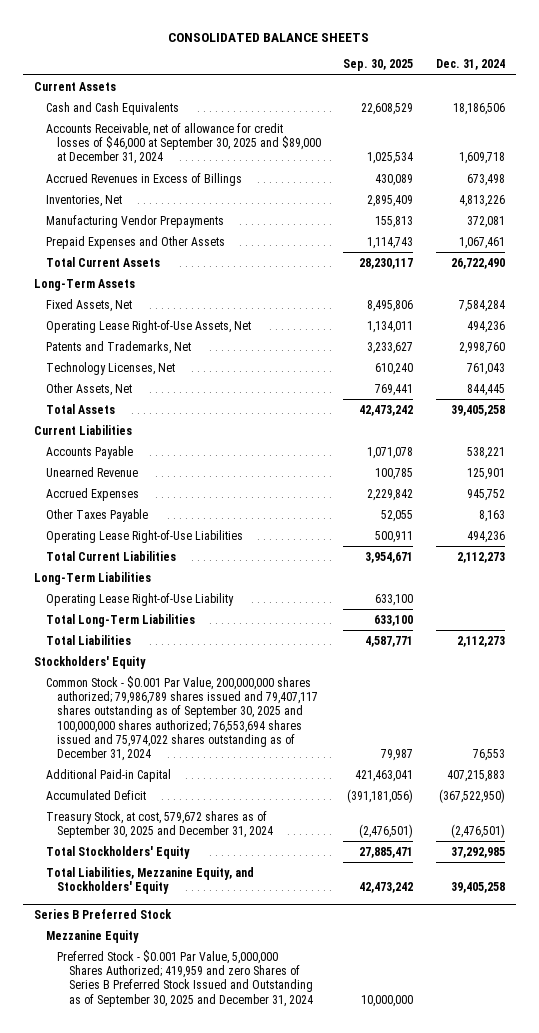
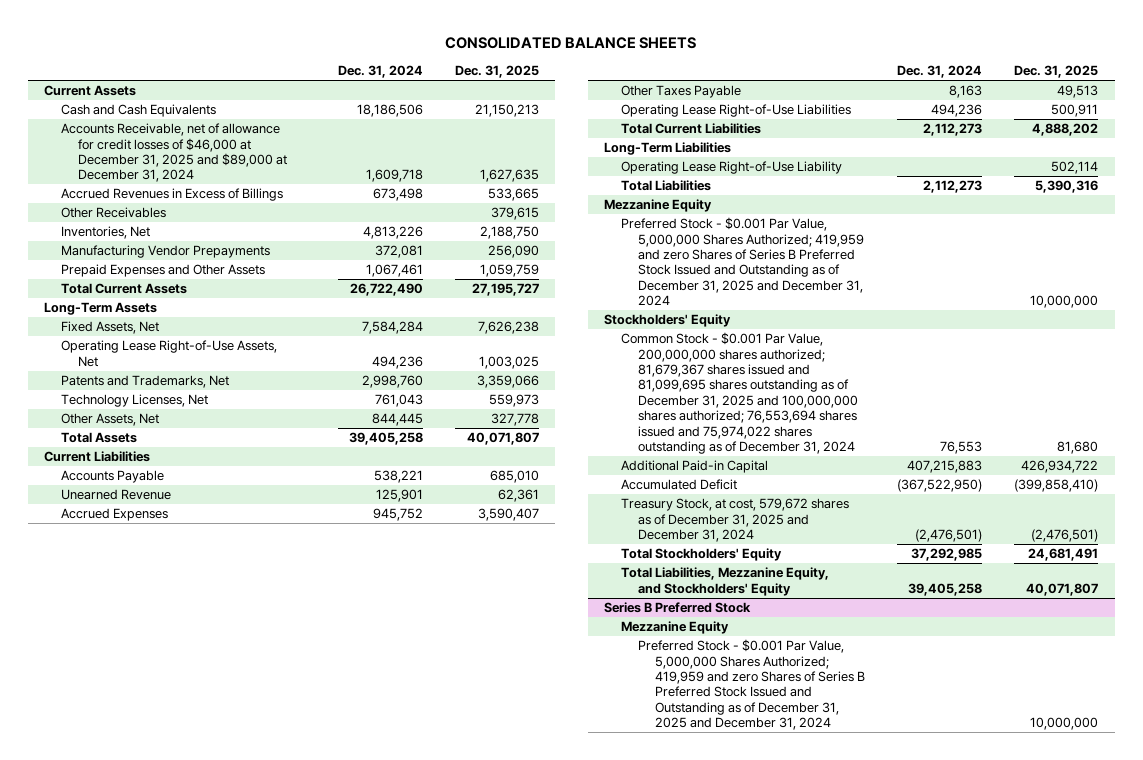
[343,59,414,72] Sep. 30, 2025 -> none
none -> [455,65,540,79] Dec. 31, 2025
[45,122,322,165] Accounts Receivable, net of allowance for credit losses of $46,000 at September 30, 2025 and $89,000 at December 31, 2024 -> [61,123,288,183] Accounts Receivable, net of allowance for credit losses of $46,000 at December 31, 2025 and $89,000 at December 31, 2024
none -> [61,207,167,219] Other Receivables
[45,613,195,627] Total Long-Term Liabilities -> none
none -> [603,199,712,213] Mezzanine Equity
none -> [620,217,864,307] Preferred Stock - $0.001 Par Value, 5,000,000 Shares Authorized; 419,959 and zero Shares of Series B Preferred Stock Issued and Outstanding as of December 31, 2025 and December 31, 2024
[45,675,319,762] Common Stock - $0.001 Par Value, 200,000,000 shares authorized; 79,986,789 shares issued and 79,407,117 shares outstanding as of September 30, 2025 and 100,000,000 shares authorized; 76,553,694 shares issued and 75,974,022 shares outstanding as of December 31, 2024 -> [620,332,858,454] Common Stock - $0.001 Par Value, 200,000,000 shares authorized; 81,679,367 shares issued and 81,099,695 shares outstanding as of December 31, 2025 and 100,000,000 shares authorized; 76,553,694 shares issued and 75,974,022 shares outstanding as of December 31, 2024
[45,810,274,839] Treasury Stock, at cost, 579,672 shares as of September 30, 2025 and December 31, 2024 -> [620,498,849,542] Treasury Stock, at cost, 579,672 shares as of December 31, 2025 and December 31, 2024
[57,949,313,1007] Preferred Stock - $0.001 Par Value, 5,000,000 Shares Authorized; 419,959 and zero Shares of Series B Preferred Stock Issued and Outstanding as of September 30, 2025 and December 31, 2024 -> [637,639,865,731] Preferred Stock - $0.001 Par Value, 5,000,000 Shares Authorized; 419,959 and zero Shares of Series B Preferred Stock Issued and Outstanding as of December 31, 2025 and December 31, 2024

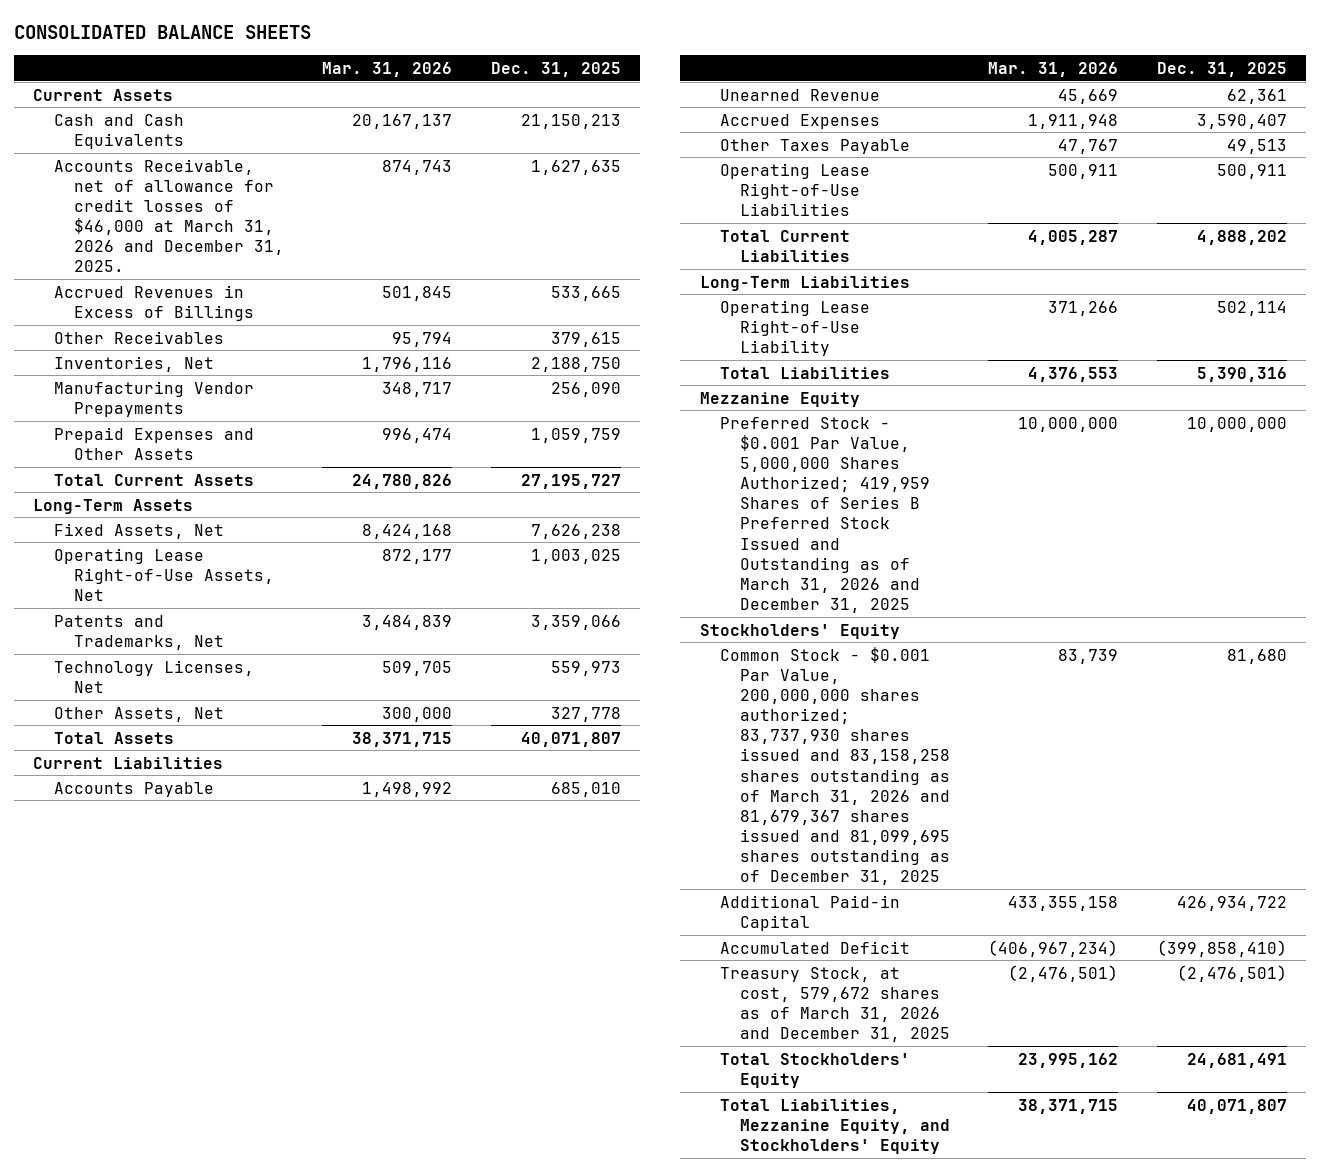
[337,65,423,79] Dec. 31, 2024 -> none
none -> [322,61,453,77] Mar. 31, 2026
[61,123,288,183] Accounts Receivable, net of allowance for credit losses of $46,000 at December 31, 2025 and $89,000 at December 31, 2024 -> [53,158,284,273] Accounts Receivable, net of allowance for credit losses of $46,000 at March 31, 2026 and December 31, 2025.
[620,217,864,307] Preferred Stock - $0.001 Par Value, 5,000,000 Shares Authorized; 419,959 and zero Shares of Series B Preferred Stock Issued and Outstanding as of December 31, 2025 and December 31, 2024 -> [719,416,930,614] Preferred Stock - $0.001 Par Value, 5,000,000 Shares Authorized; 419,959 Shares of Series B Preferred Stock Issued and Outstanding as of March 31, 2026 and December 31, 2025
[620,332,858,454] Common Stock - $0.001 Par Value, 200,000,000 shares authorized; 81,679,367 shares issued and 81,099,695 shares outstanding as of December 31, 2025 and 100,000,000 shares authorized; 76,553,694 shares issued and 75,974,022 shares outstanding as of December 31, 2024 -> [719,646,950,886] Common Stock - $0.001 Par Value, 200,000,000 shares authorized; 83,737,930 shares issued and 83,158,258 shares outstanding as of March 31, 2026 and 81,679,367 shares issued and 81,099,695 shares outstanding as of December 31, 2025
[620,498,849,542] Treasury Stock, at cost, 579,672 shares as of December 31, 2025 and December 31, 2024 -> [719,966,950,1043] Treasury Stock, at cost, 579,672 shares as of March 31, 2026 and December 31, 2025
[603,602,751,614] Series B Preferred Stock -> none
[620,621,729,635] Mezzanine Equity -> none
[637,639,865,731] Preferred Stock - $0.001 Par Value, 5,000,000 Shares Authorized; 419,959 and zero Shares of Series B Preferred Stock Issued and Outstanding as of December 31, 2025 and December 31, 2024 -> none

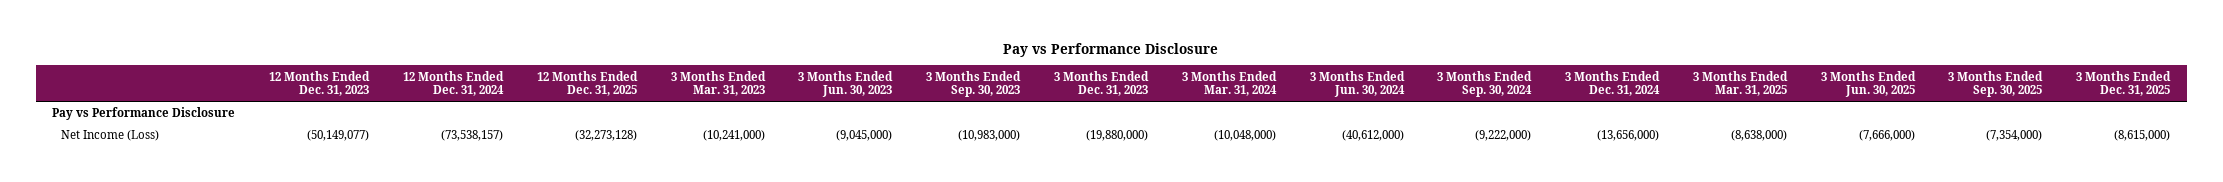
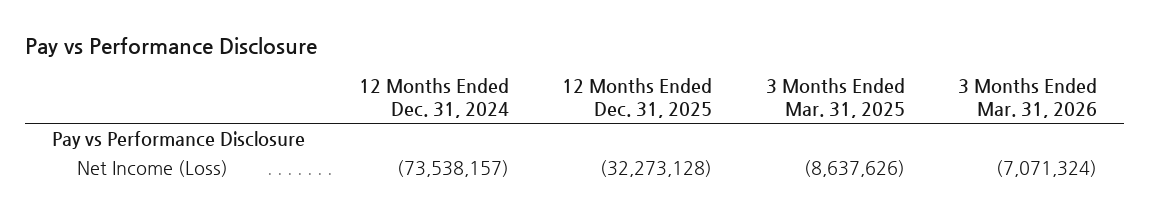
[269,70,371,97] 12 Months Ended Dec. 31, 2023 -> none
[670,70,766,97] 3 Months Ended Mar. 31, 2023 -> none
[798,70,894,98] 3 Months Ended Jun. 30, 2023 -> none
[926,70,1022,98] 3 Months Ended Sep. 30, 2023 -> none
[1053,70,1149,97] 3 Months Ended Dec. 31, 2023 -> none
[1181,70,1277,97] 3 Months Ended Mar. 31, 2024 -> none
[1309,70,1405,98] 3 Months Ended Jun. 30, 2024 -> none
[1437,70,1533,98] 3 Months Ended Sep. 30, 2024 -> none
[1565,70,1661,97] 3 Months Ended Dec. 31, 2024 -> none
[1820,70,1916,98] 3 Months Ended Jun. 30, 2025 -> none
[1948,70,2044,98] 3 Months Ended Sep. 30, 2025 -> none
[2076,70,2172,97] 3 Months Ended Dec. 31, 2025 -> none
none -> [958,78,1098,119] 3 Months Ended Mar. 31, 2026
[1730,130,1787,142] (8,638,000) -> [803,159,905,177] (8,637,626)

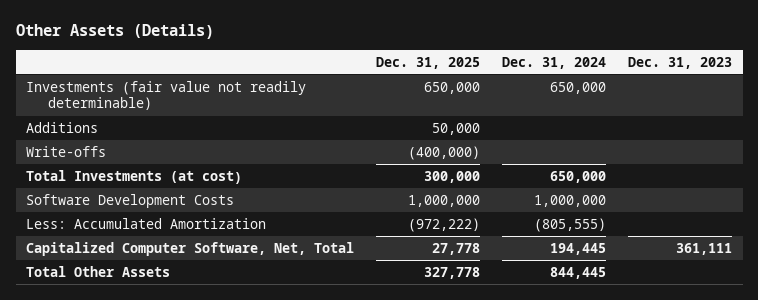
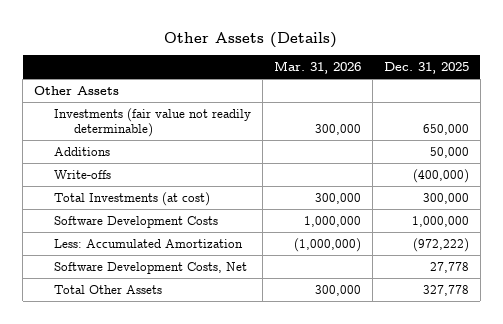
[502,56,607,69] Dec. 31, 2024 -> none
[627,56,732,69] Dec. 31, 2023 -> none
none -> [274,61,362,75] Mar. 31, 2026
none -> [34,85,120,95] Other Assets
[26,241,355,256] Capitalized Computer Software, Net, Total -> [54,261,248,274] Software Development Costs, Net

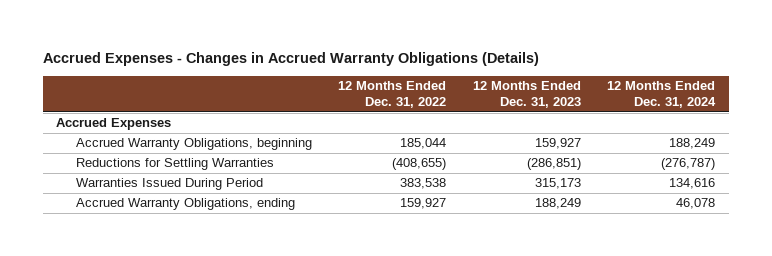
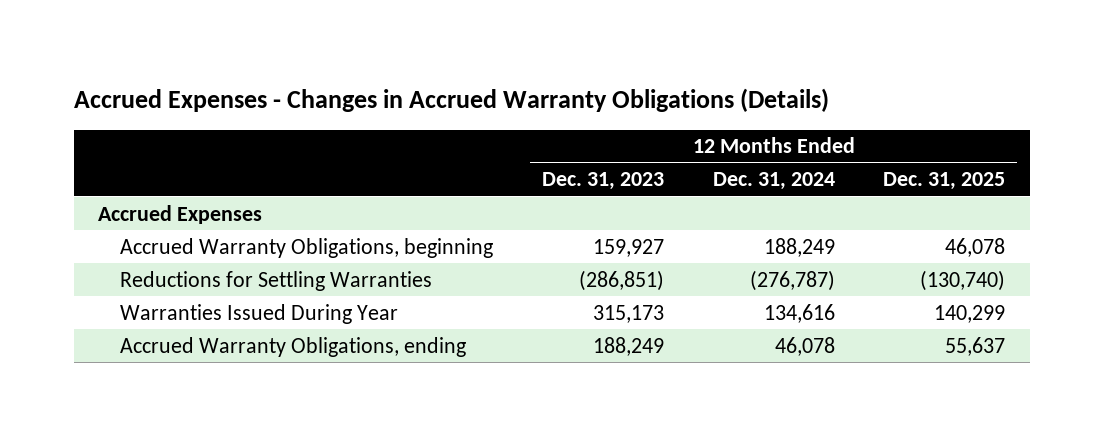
[338,80,447,109] 12 Months Ended Dec. 31, 2022 -> none
none -> [883,172,1006,191] Dec. 31, 2025
[75,178,263,191] Warranties Issued During Period -> [120,303,399,324] Warranties Issued During Year

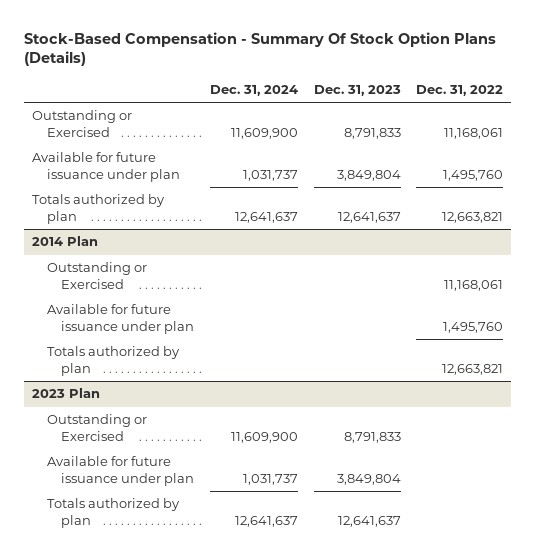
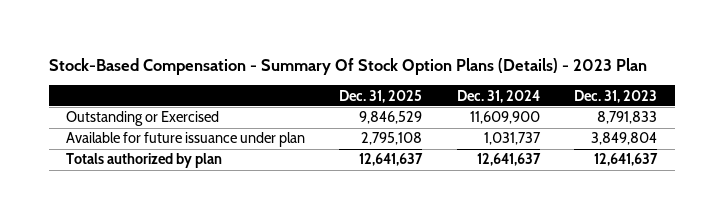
[23,31,496,67] Stock-Based Compensation - Summary Of Stock Option Plans (Details) -> [48,57,647,75] Stock-Based Compensation - Summary Of Stock Option Plans (Details) - 2023 Plan
[416,84,504,96] Dec. 31, 2022 -> none
none -> [339,89,423,103] Dec. 31, 2025
[31,236,98,247] 2014 Plan -> none
[46,262,147,289] Outstanding or Exercised -> none
[46,304,195,334] Available for future issuance under plan -> none
[46,346,180,376] Totals authorized by plan -> none
[31,388,100,399] 2023 Plan -> none
[46,414,147,441] Outstanding or Exercised -> none
[46,456,195,486] Available for future issuance under plan -> none
[46,498,180,528] Totals authorized by plan -> none

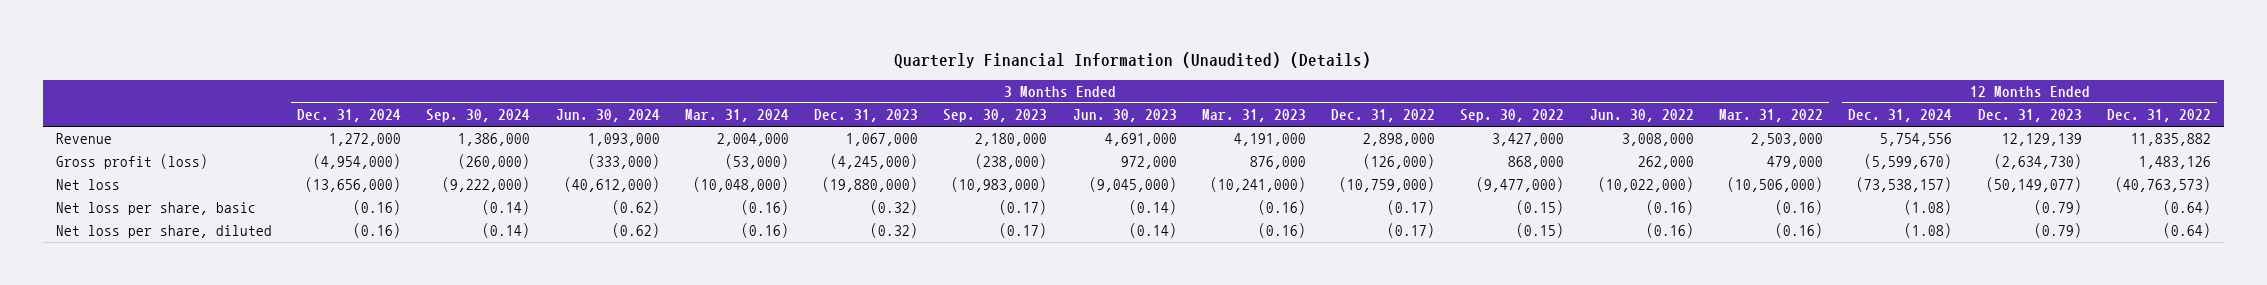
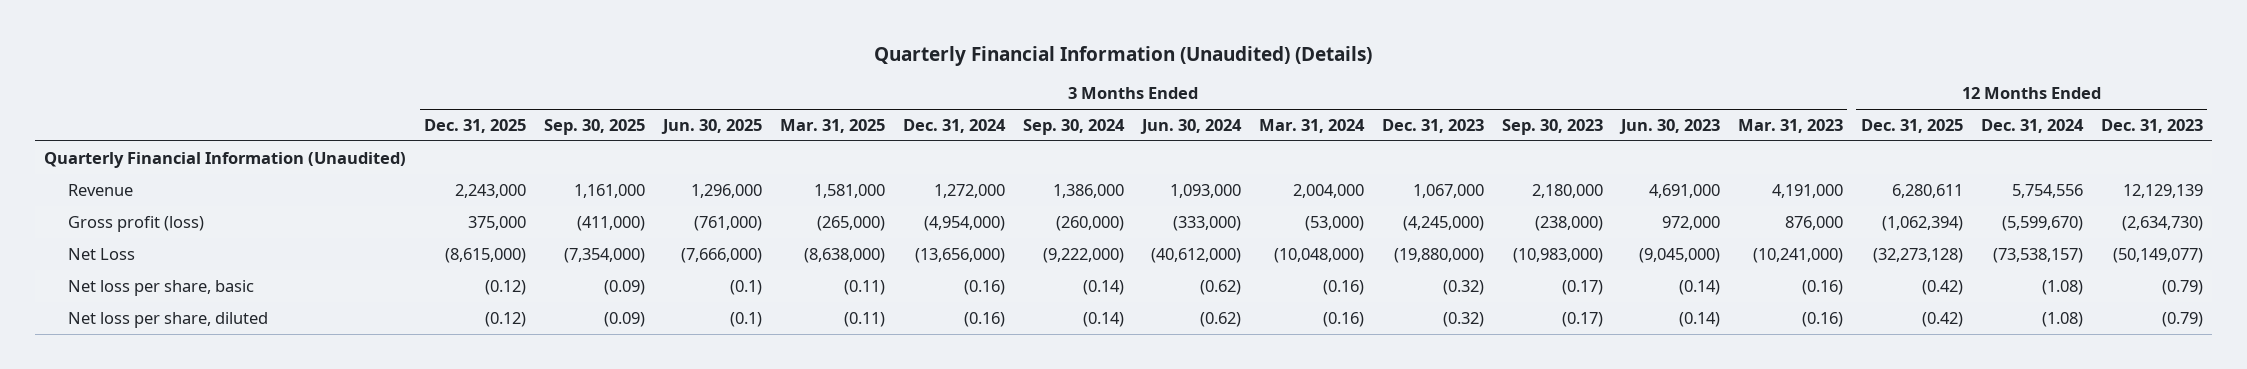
[1331,109,1436,123] Dec. 31, 2022 -> none
[1460,109,1565,123] Sep. 30, 2022 -> none
[1589,109,1694,123] Jun. 30, 2022 -> none
[1719,109,1824,123] Mar. 31, 2022 -> none
[2106,109,2211,123] Dec. 31, 2022 -> none
none -> [424,118,527,133] Dec. 31, 2025
none -> [544,118,646,135] Sep. 30, 2025
none -> [661,118,763,134] Jun. 30, 2025
none -> [779,118,885,133] Mar. 31, 2025
none -> [1860,118,1963,133] Dec. 31, 2025
none -> [44,151,407,168] Quarterly Financial Information (Unaudited)
[55,179,120,191] Net loss -> [68,247,136,260] Net Loss

